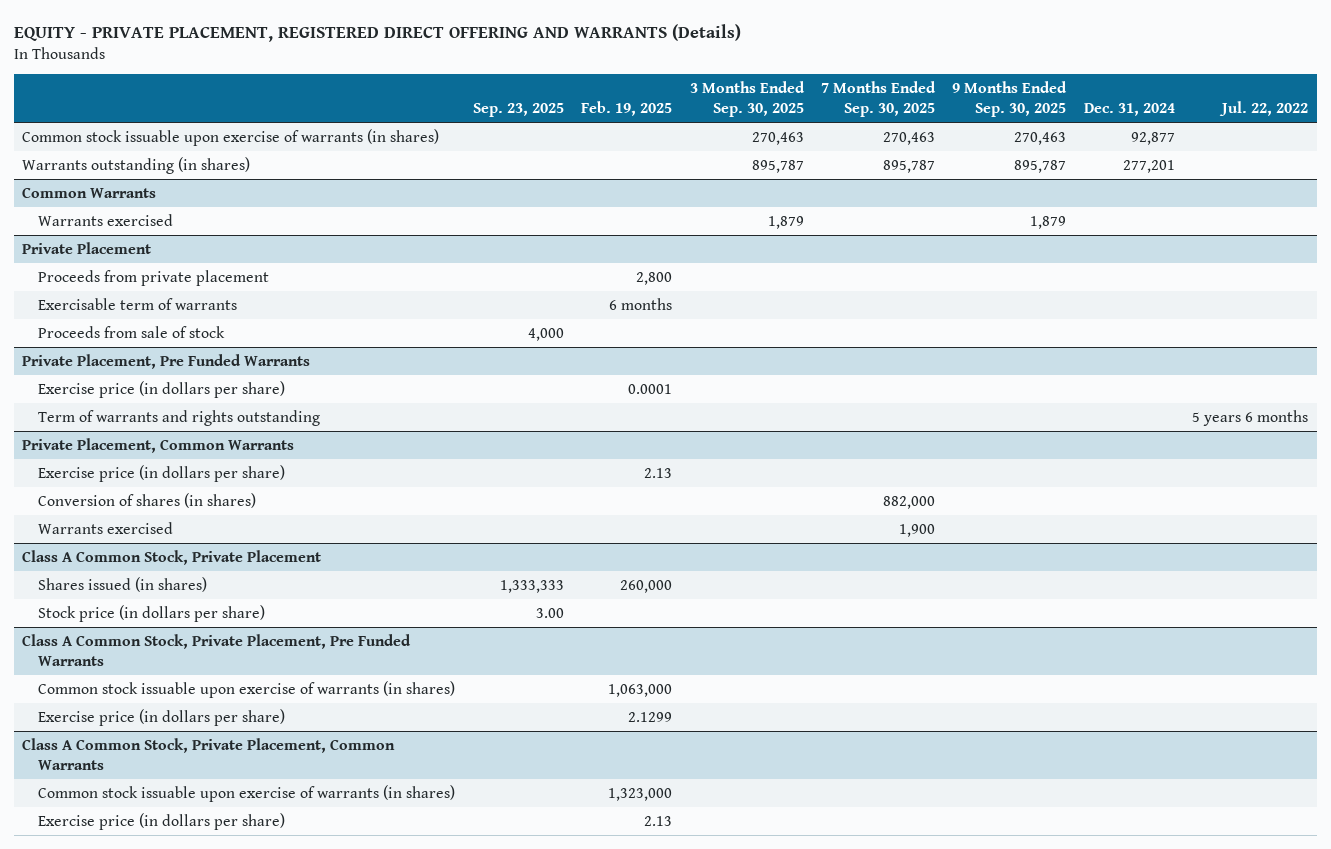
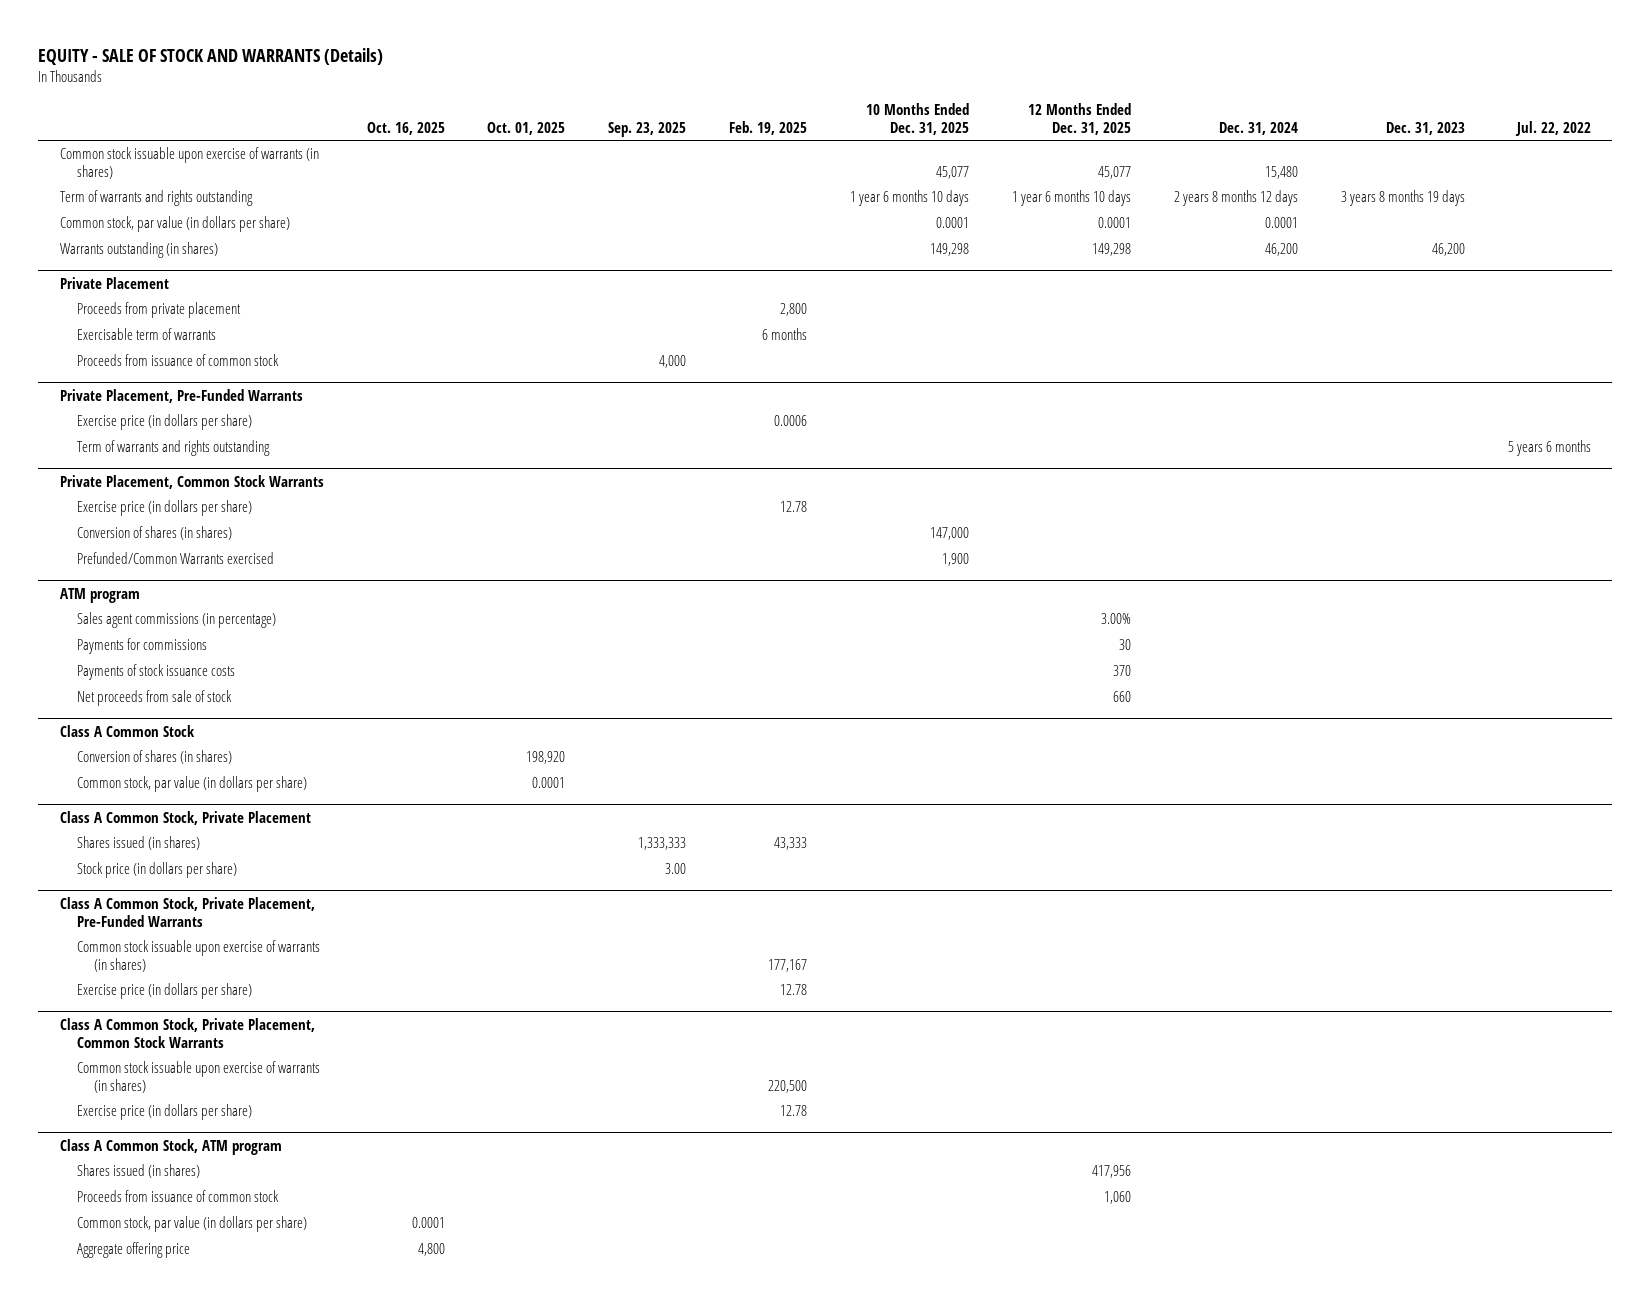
[13,23,741,42] EQUITY - PRIVATE PLACEMENT, REGISTERED DIRECT OFFERING AND WARRANTS (Details) -> [38,47,384,65] EQUITY - SALE OF STOCK AND WARRANTS (Details)
[689,80,805,118] 3 Months Ended Sep. 30, 2025 -> none
[821,80,937,118] 7 Months Ended Sep. 30, 2025 -> none
[952,80,1068,118] 9 Months Ended Sep. 30, 2025 -> none
none -> [366,121,445,135] Oct. 16, 2025
none -> [487,121,566,135] Oct. 01, 2025
none -> [866,103,970,135] 10 Months Ended Dec. 31, 2025
none -> [1028,103,1132,135] 12 Months Ended Dec. 31, 2025
none -> [1385,121,1465,135] Dec. 31, 2023
[22,186,157,198] Common Warrants -> none
[38,213,174,226] Warrants exercised -> none
[1130,131,1175,145] 92,877 -> [1265,165,1299,179] 15,480
none -> [59,190,253,207] Term of warrants and rights outstanding
none -> [59,216,290,233] Common stock, par value (in dollars per share)
[1122,159,1175,173] 277,201 -> [1265,243,1299,257] 46,200
[38,325,226,338] Proceeds from sale of stock -> [76,354,279,367] Proceeds from issuance of common stock
[22,353,311,369] Private Placement, Pre Funded Warrants -> [59,388,303,403] Private Placement, Pre-Funded Warrants
[628,383,673,394] 0.0001 -> [774,415,808,427] 0.0006
[22,437,295,453] Private Placement, Common Warrants -> [59,474,324,489] Private Placement, Common Stock Warrants
[644,467,673,478] 2.13 -> [780,501,808,513] 12.78
[38,521,174,534] Warrants exercised -> [76,552,274,565] Prefunded/Common Warrants exercised
none -> [59,587,140,603] ATM program
none -> [76,612,276,629] Sales agent commissions (in percentage)
none -> [76,638,207,655] Payments for commissions
none -> [76,664,235,681] Payments of stock issuance costs
none -> [76,690,232,707] Net proceeds from sale of stock
none -> [59,724,195,737] Class A Common Stock
none -> [76,750,232,765] Conversion of shares (in shares)
none -> [76,776,307,793] Common stock, par value (in dollars per share)
[620,579,673,593] 260,000 -> [774,837,808,851] 43,333
[22,633,412,666] Class A Common Stock, Private Placement, Pre Funded Warrants -> [59,896,315,927] Class A Common Stock, Private Placement, Pre-Funded Warrants
[608,683,673,697] 1,063,000 -> [768,958,808,972] 177,167
[628,711,673,722] 2.1299 -> [780,984,808,996] 12.78
[22,737,396,770] Class A Common Stock, Private Placement, Common Warrants -> [59,1017,315,1048] Class A Common Stock, Private Placement, Common Stock Warrants
[608,787,673,801] 1,323,000 -> [768,1079,808,1093] 220,500
[644,815,673,826] 2.13 -> [780,1105,808,1117] 12.78
none -> [59,1138,282,1155] Class A Common Stock, ATM program
none -> [76,1164,200,1179] Shares issued (in shares)
none -> [76,1190,279,1203] Proceeds from issuance of common stock
none -> [76,1216,307,1233] Common stock, par value (in dollars per share)
none -> [76,1242,190,1259] Aggregate offering price

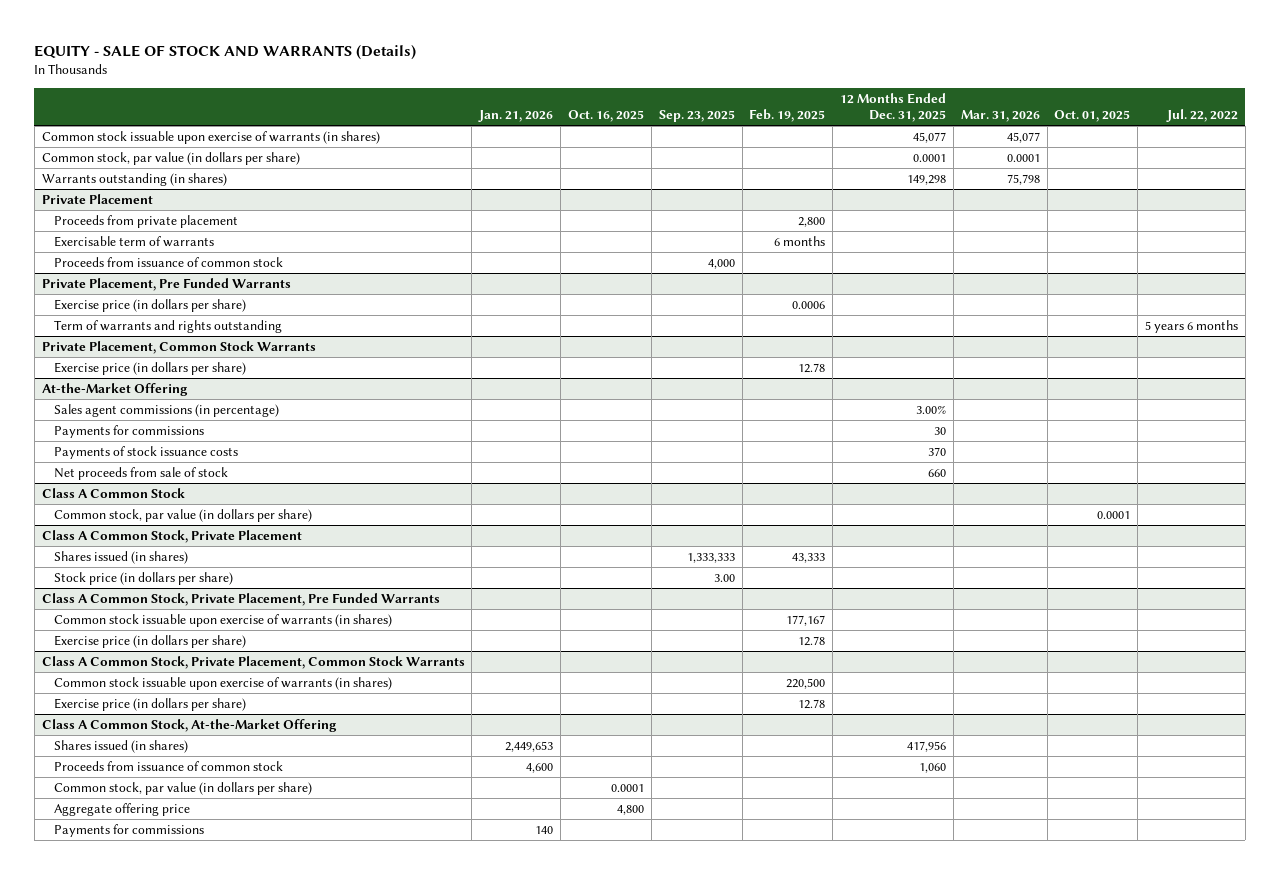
[866,103,970,135] 10 Months Ended Dec. 31, 2025 -> none
[1219,121,1299,135] Dec. 31, 2024 -> none
[1385,121,1465,135] Dec. 31, 2023 -> none
none -> [478,110,554,123] Jan. 21, 2026
none -> [960,110,1040,123] Mar. 31, 2026
[59,190,253,207] Term of warrants and rights outstanding -> none
[59,388,303,403] Private Placement, Pre-Funded Warrants -> [41,277,291,291] Private Placement, Pre Funded Warrants
[76,526,232,541] Conversion of shares (in shares) -> none
[76,552,274,565] Prefunded/Common Warrants exercised -> none
[59,587,140,603] ATM program -> [41,382,188,396] At-the-Market Offering
[76,750,232,765] Conversion of shares (in shares) -> none
[59,896,315,927] Class A Common Stock, Private Placement, Pre-Funded Warrants -> [41,592,440,606] Class A Common Stock, Private Placement, Pre Funded Warrants
[59,1138,282,1155] Class A Common Stock, ATM program -> [41,718,337,732] Class A Common Stock, At-the-Market Offering
none -> [54,823,205,837] Payments for commissions

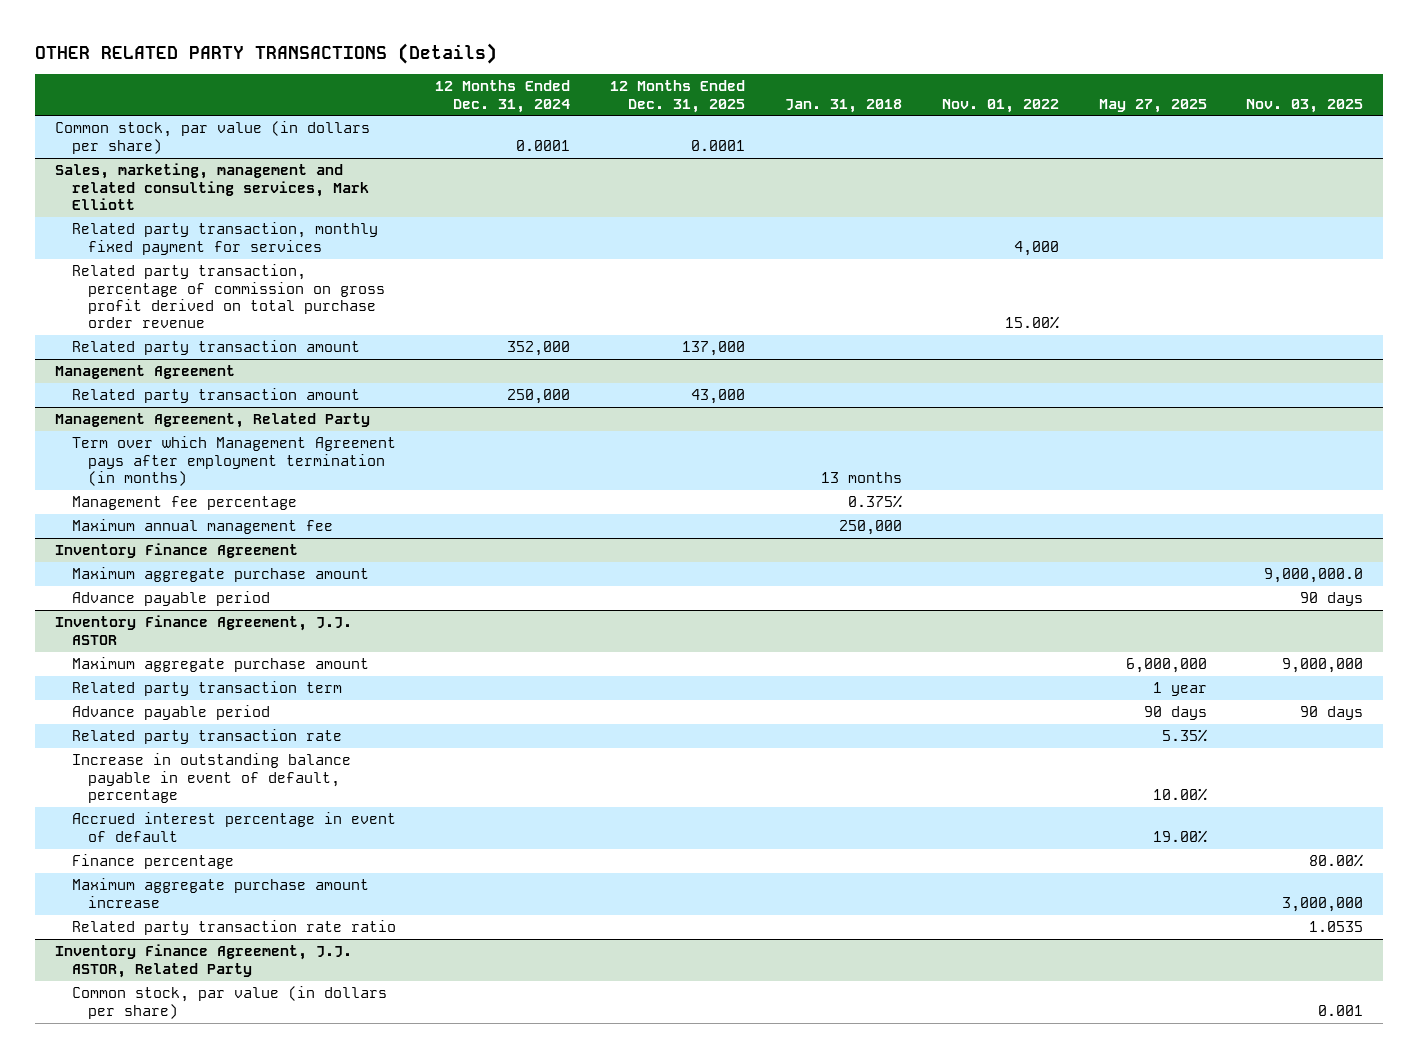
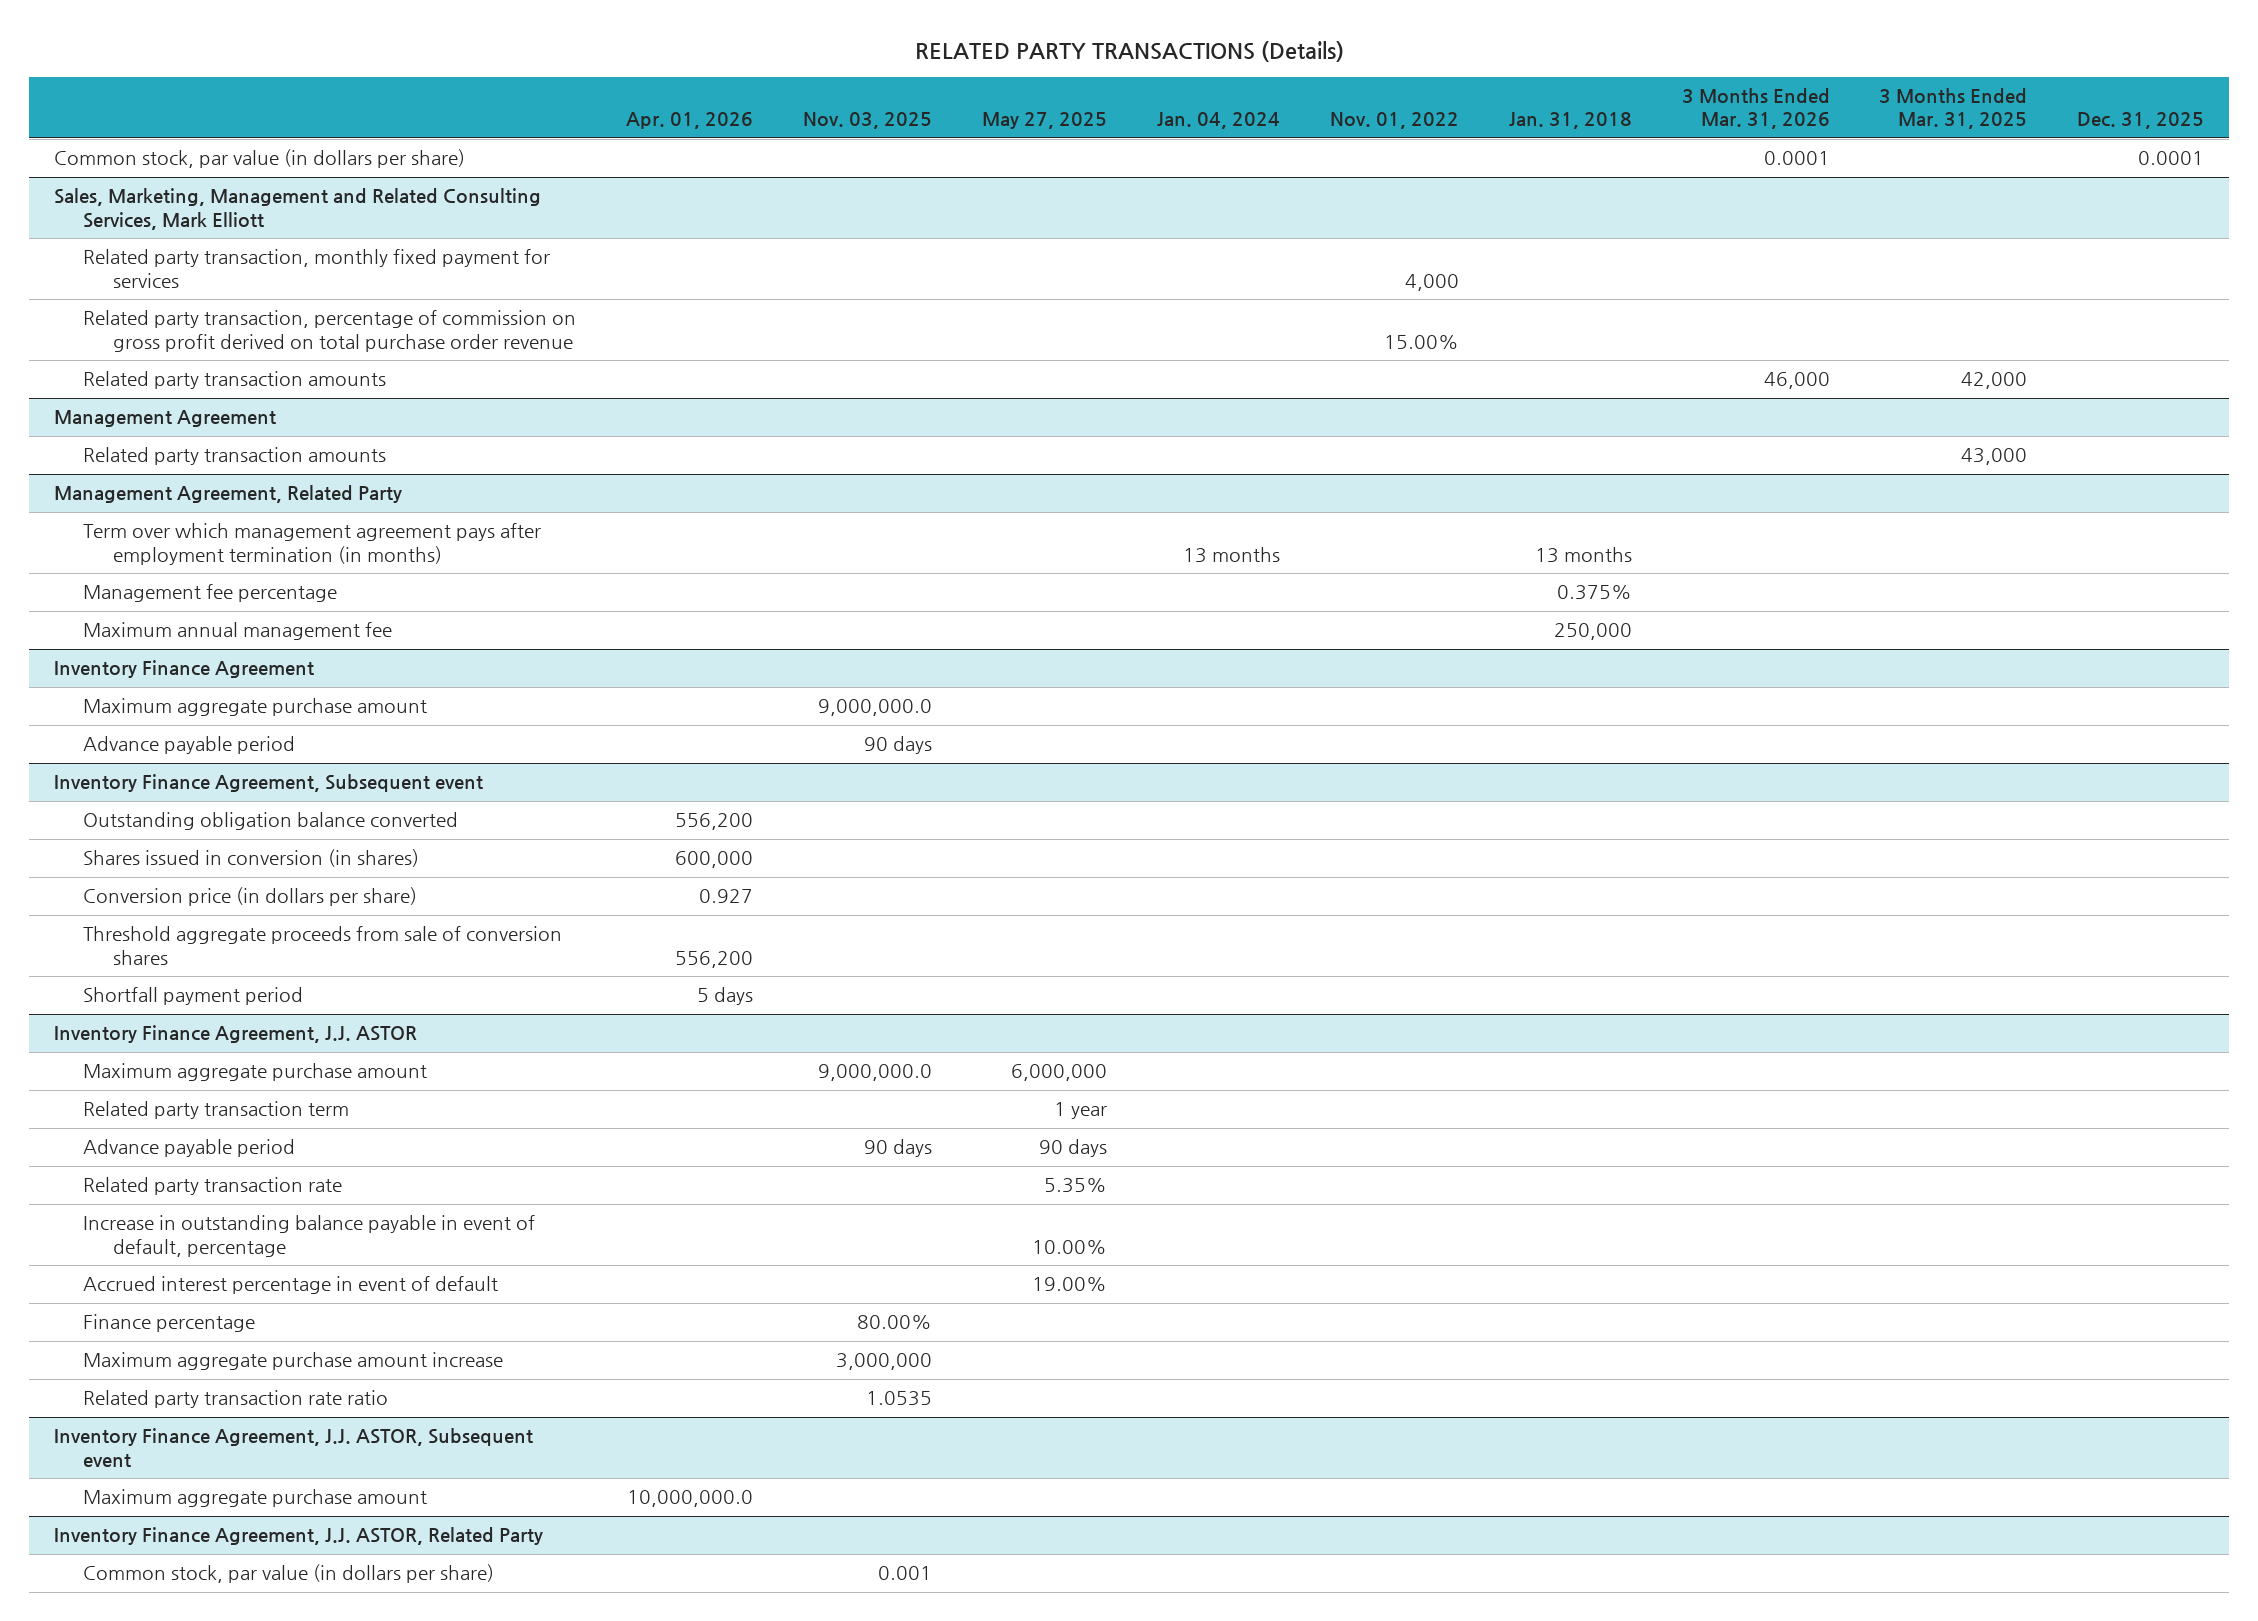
[35,42,498,64] OTHER RELATED PARTY TRANSACTIONS (Details) -> [915,40,1345,62] RELATED PARTY TRANSACTIONS (Details)
[435,80,571,113] 12 Months Ended Dec. 31, 2024 -> none
[610,80,746,113] 12 Months Ended Dec. 31, 2025 -> none
none -> [626,112,754,130] Apr. 01, 2026
none -> [1156,112,1280,130] Jan. 04, 2024
none -> [1681,87,1830,130] 3 Months Ended Mar. 31, 2026
none -> [1879,87,2028,130] 3 Months Ended Mar. 31, 2025
none -> [2077,112,2205,130] Dec. 31, 2025
[55,163,369,211] Sales, marketing, management and related consulting services, Mark Elliott -> [54,188,542,230] Sales, Marketing, Management and Related Consulting Services, Mark Elliott
[71,340,360,356] Related party transaction amount -> [83,371,387,390] Related party transaction amounts
[71,388,360,404] Related party transaction amount -> [83,447,387,466] Related party transaction amounts
[71,436,396,487] Term over which Management Agreement pays after employment termination (in months) -> [83,523,542,565] Term over which management agreement pays after employment termination (in months)
none -> [54,774,484,793] Inventory Finance Agreement, Subsequent event
none -> [83,812,459,831] Outstanding obligation balance converted
none -> [83,849,420,868] Shares issued in conversion (in shares)
none -> [83,887,418,907] Conversion price (in dollars per share)
none -> [83,926,563,965] Threshold aggregate proceeds from sale of conversion shares
none -> [83,987,304,1006] Shortfall payment period
[1282,658,1364,674] 9,000,000 -> [818,1064,933,1082] 9,000,000.0
none -> [54,1428,534,1467] Inventory Finance Agreement, J.J. ASTOR, Subsequent event
none -> [83,1489,428,1508] Maximum aggregate purchase amount

